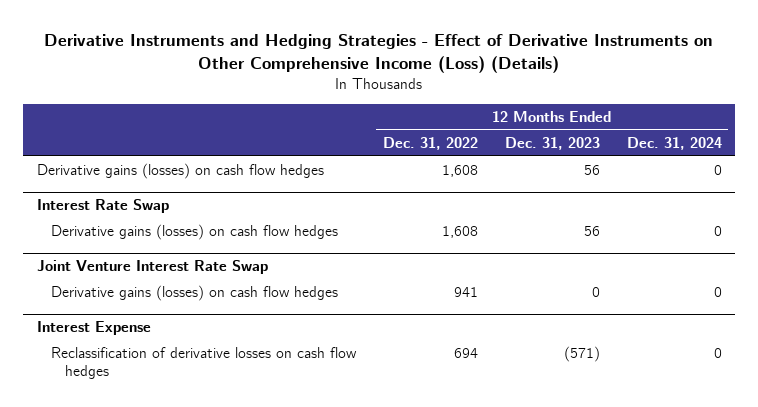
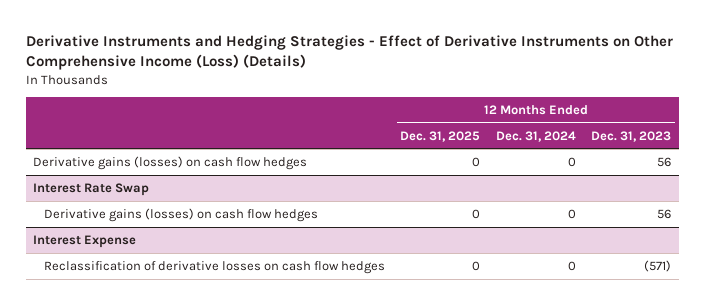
[382,136,478,150] Dec. 31, 2022 -> none
none -> [400,130,481,142] Dec. 31, 2025
[36,260,268,275] Joint Venture Interest Rate Swap -> none
[51,284,339,301] Derivative gains (losses) on cash flow hedges -> none

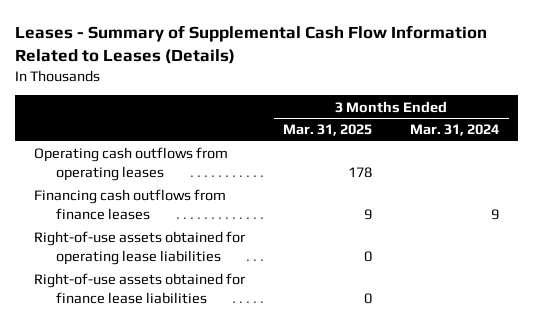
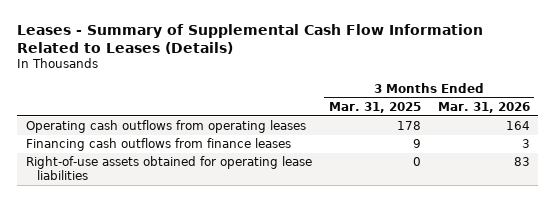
[410,124,500,137] Mar. 31, 2024 -> none
none -> [437,101,530,113] Mar. 31, 2026
[34,273,246,305] Right-of-use assets obtained for finance lease liabilities -> none

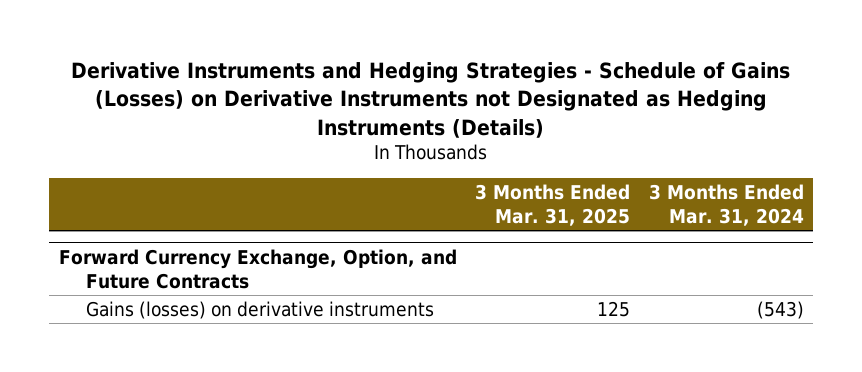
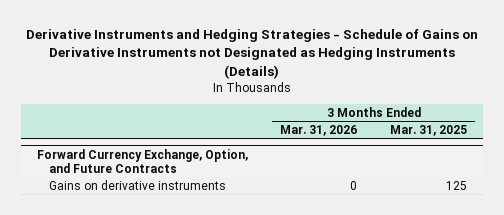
[71,61,791,138] Derivative Instruments and Hedging Strategies - Schedule of Gains (Losses) on Derivative Instruments not Designated as Hedging Instruments (Details) -> [25,29,478,79] Derivative Instruments and Hedging Strategies - Schedule of Gains on Derivative Instruments not Designated as Hedging Instruments (Details)
[648,183,804,226] 3 Months Ended Mar. 31, 2024 -> none
none -> [280,124,358,136] Mar. 31, 2026
[86,300,435,319] Gains (losses) on derivative instruments -> [48,179,226,190] Gains on derivative instruments

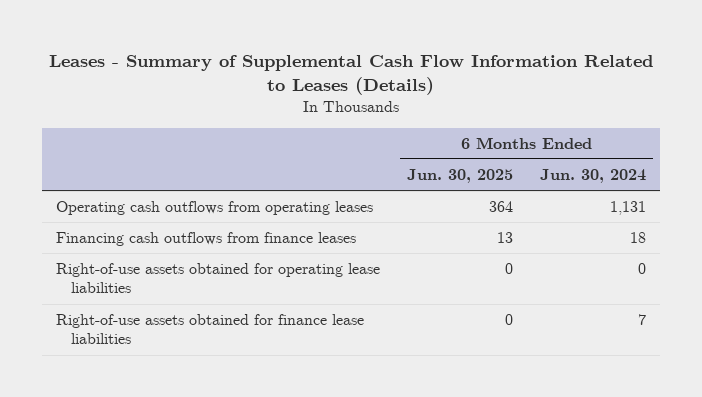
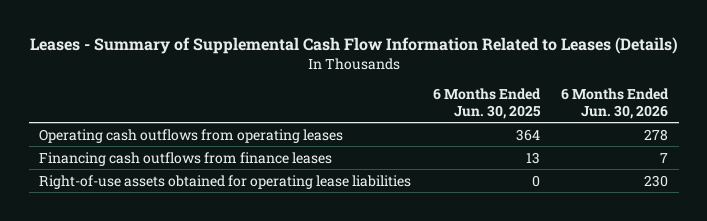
[540,168,647,183] Jun. 30, 2024 -> none
none -> [560,88,669,119] 6 Months Ended Jun. 30, 2026
[56,314,365,345] Right-of-use assets obtained for finance lease liabilities -> none

